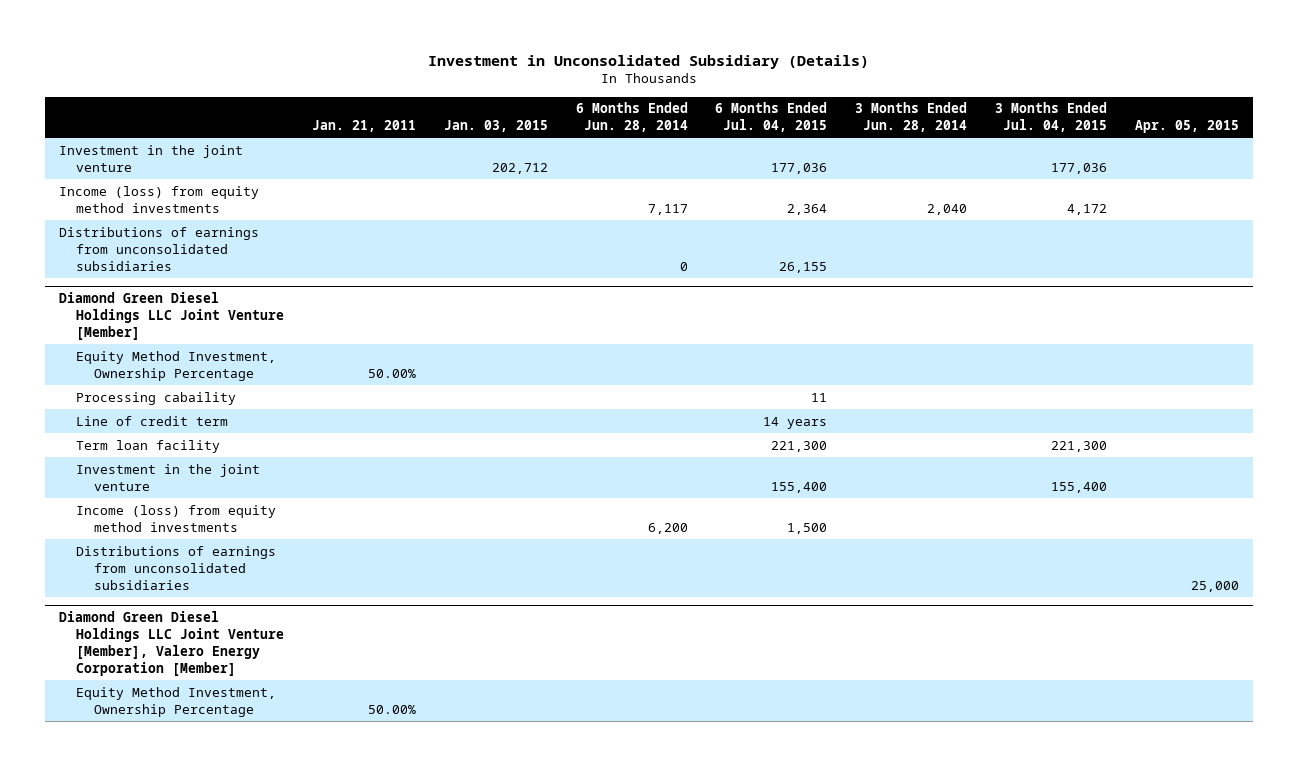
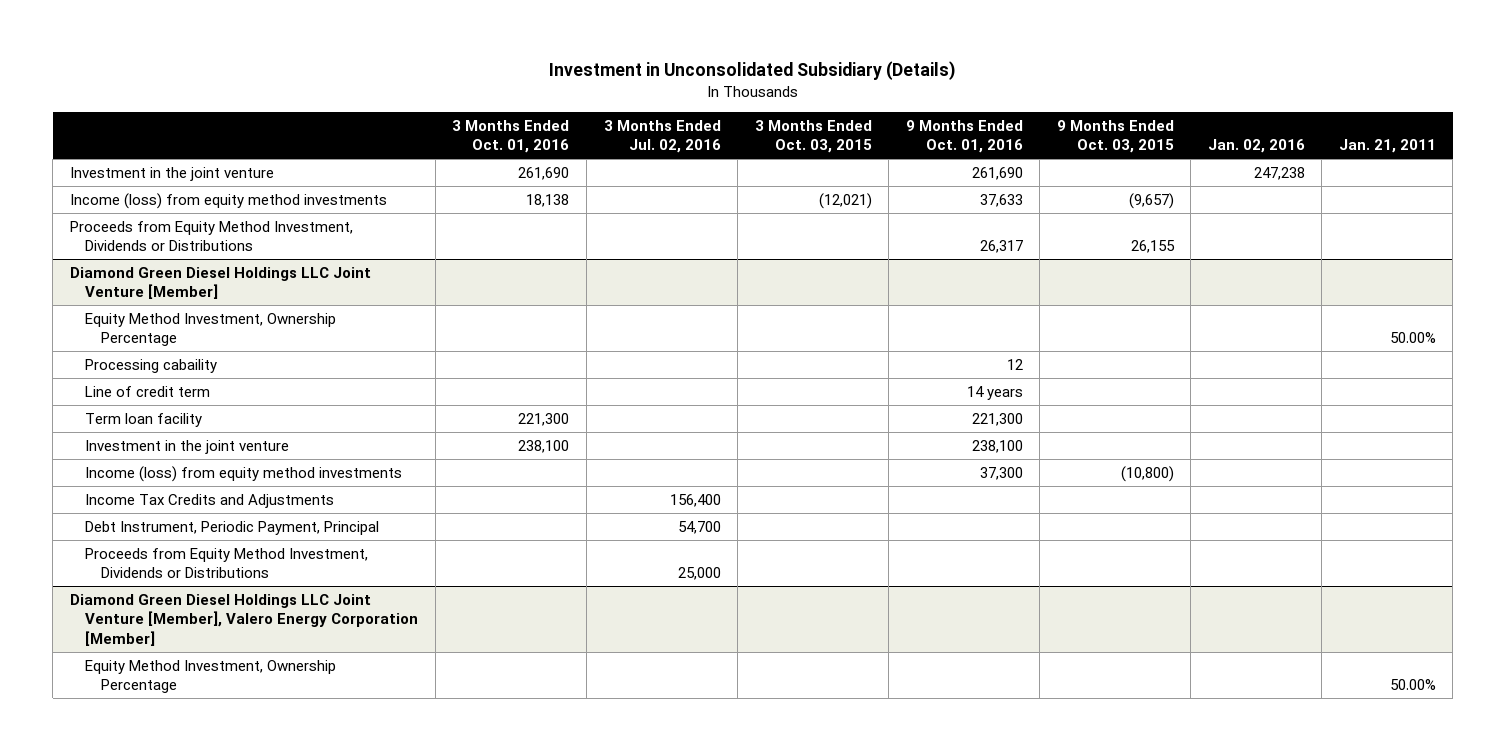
[443,120,548,133] Jan. 03, 2015 -> none
[575,102,688,133] 6 Months Ended Jun. 28, 2014 -> none
[715,102,828,133] 6 Months Ended Jul. 04, 2015 -> none
[855,102,968,133] 3 Months Ended Jun. 28, 2014 -> none
[994,102,1107,133] 3 Months Ended Jul. 04, 2015 -> none
[1134,120,1239,134] Apr. 05, 2015 -> none
none -> [452,119,570,153] 3 Months Ended Oct. 01, 2016
none -> [603,119,721,153] 3 Months Ended Jul. 02, 2016
none -> [754,119,872,153] 3 Months Ended Oct. 03, 2015
none -> [905,119,1023,153] 9 Months Ended Oct. 01, 2016
none -> [1056,119,1174,153] 9 Months Ended Oct. 03, 2015
none -> [1207,138,1305,153] Jan. 02, 2016
[58,226,259,271] Distributions of earnings from unconsolidated subsidiaries -> [69,220,353,252] Proceeds from Equity Method Investment, Dividends or Distributions
none -> [85,493,335,508] Income Tax Credits and Adjustments
none -> [85,520,380,535] Debt Instrument, Periodic Payment, Principal
[76,545,277,590] Distributions of earnings from unconsolidated subsidiaries -> [85,547,369,579] Proceeds from Equity Method Investment, Dividends or Distributions

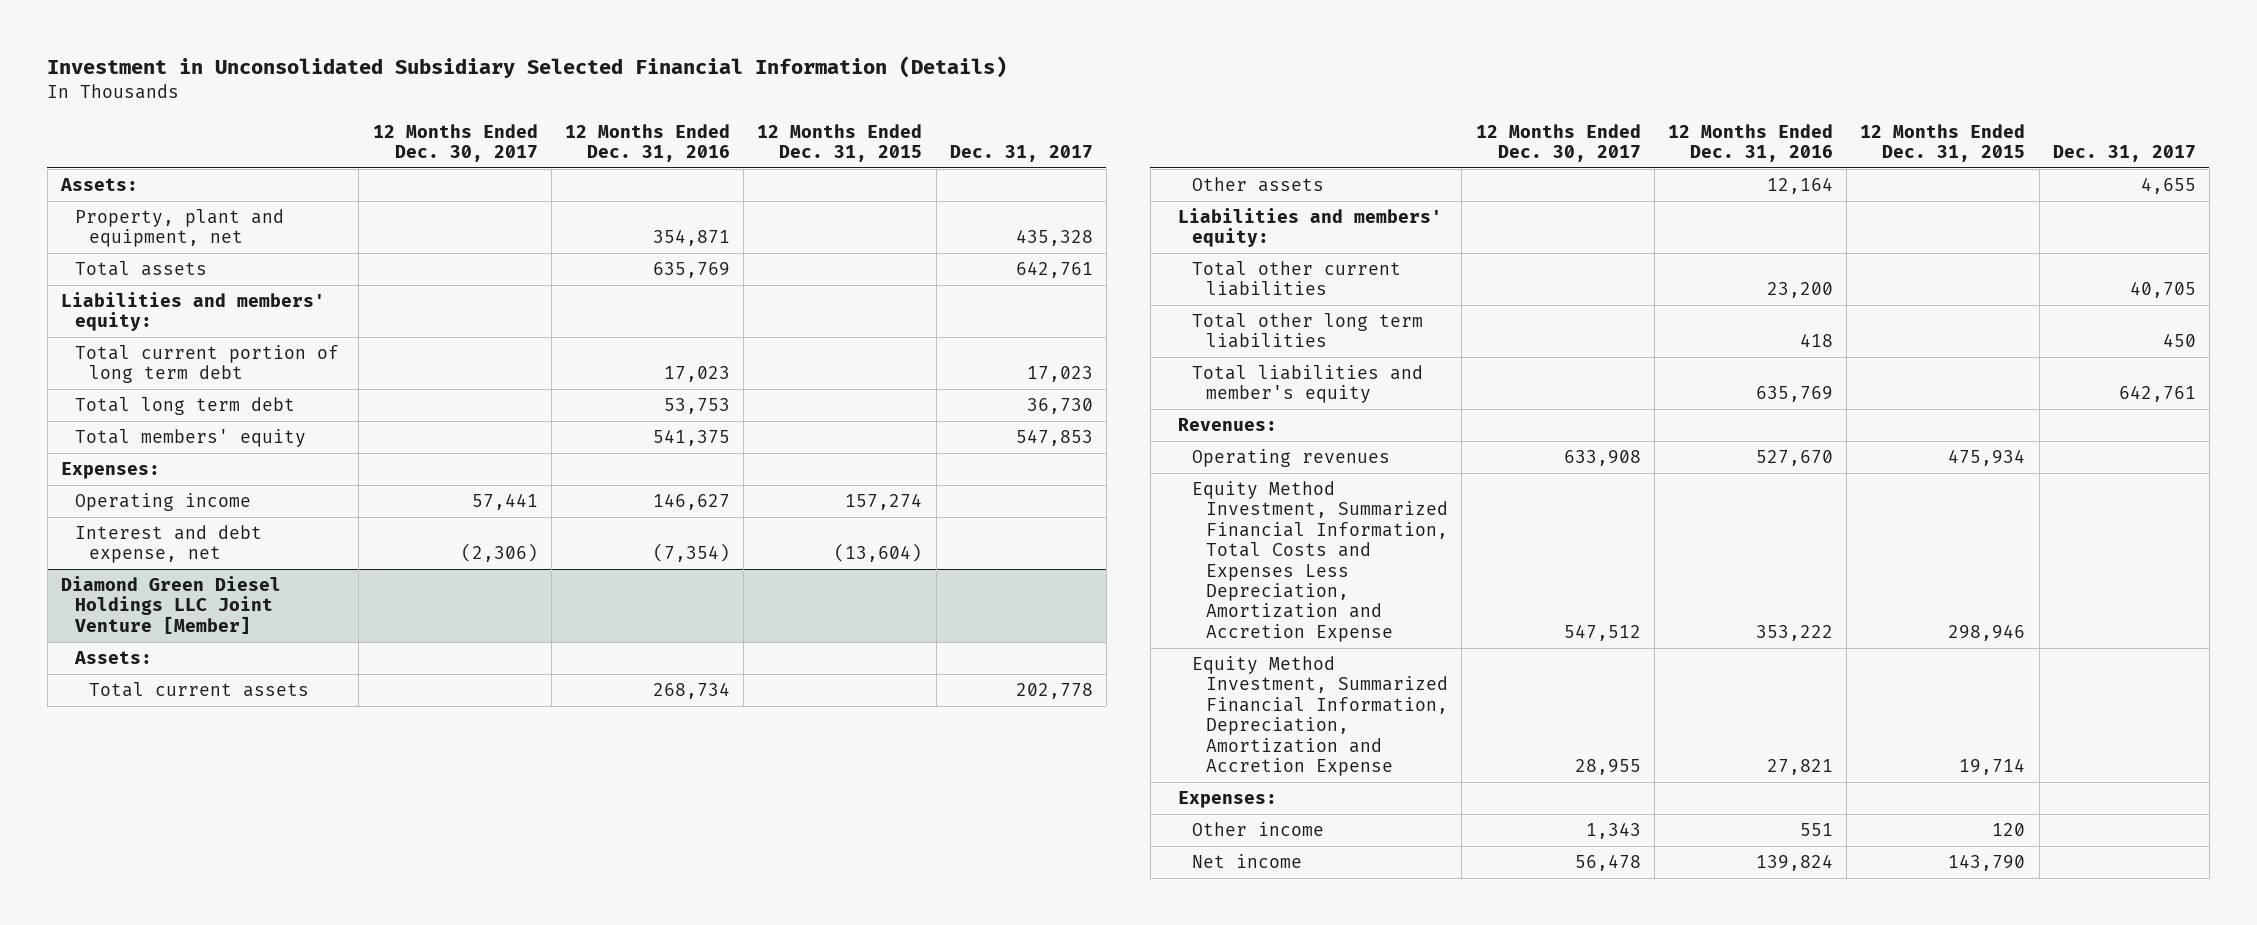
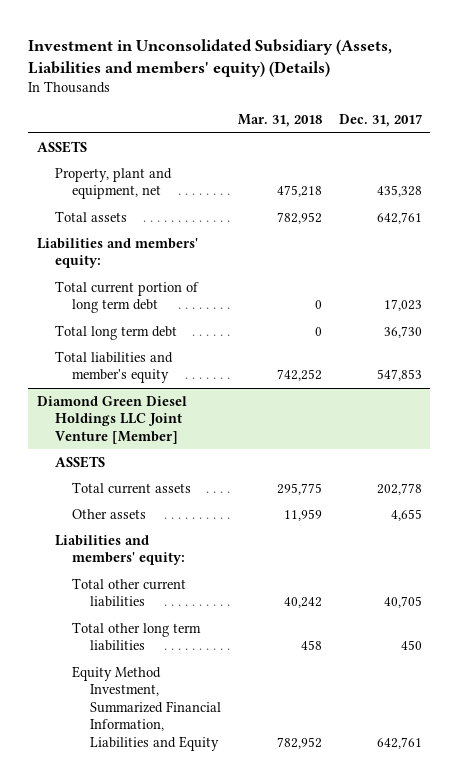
[47,56,1008,79] Investment in Unconsolidated Subsidiary Selected Financial Information (Details) -> [28,38,393,77] Investment in Unconsolidated Subsidiary (Assets, Liabilities and members' equity) (Details)
[372,123,538,163] 12 Months Ended Dec. 30, 2017 -> none
[565,123,731,163] 12 Months Ended Dec. 31, 2016 -> none
[757,123,923,163] 12 Months Ended Dec. 31, 2015 -> none
none -> [237,114,322,128] Mar. 31, 2018
[59,178,138,192] Assets: -> [36,140,87,153] ASSETS
[60,462,160,480] Expenses: -> none
[75,493,252,512] Operating income -> none
[75,525,263,564] Interest and debt expense, net -> none
[75,429,307,448] Total members' equity -> [54,350,173,384] Total liabilities and member's equity
[74,651,153,665] Assets: -> [54,455,105,468] ASSETS
[1178,418,1278,432] Revenues: -> none
[1192,449,1391,468] Operating revenues -> none
[1192,481,1449,642] Equity Method Investment, Summarized Financial Information, Total Costs and Expenses Less Depreciation, Amortization and Accretion Expense -> none
[1192,656,1449,777] Equity Method Investment, Summarized Financial Information, Depreciation, Amortization and Accretion Expense -> none
[1178,791,1278,809] Expenses: -> none
[1192,822,1325,837] Other income -> none
[1192,854,1303,869] Net income -> none
[1192,365,1424,404] Total liabilities and member's equity -> [72,665,222,751] Equity Method Investment, Summarized Financial Information, Liabilities and Equity

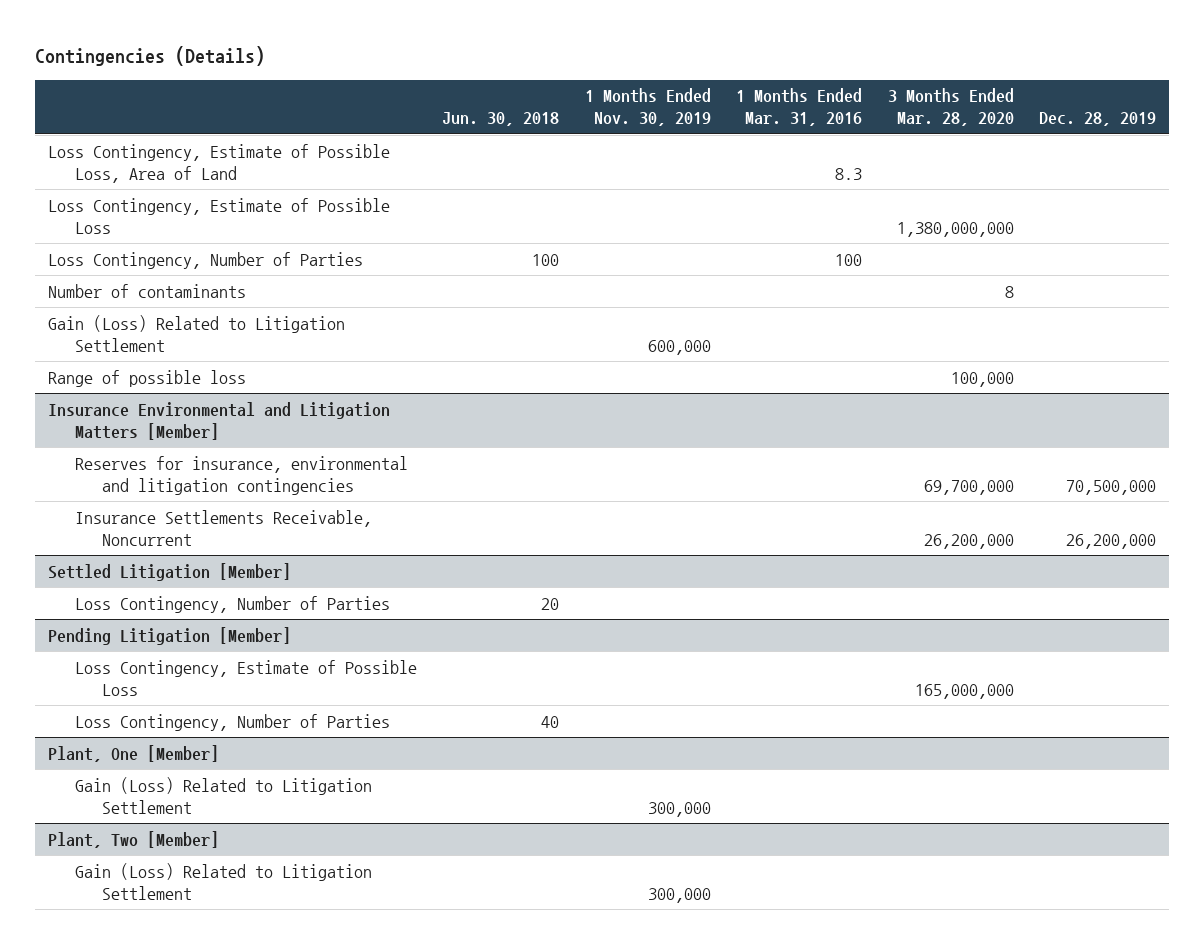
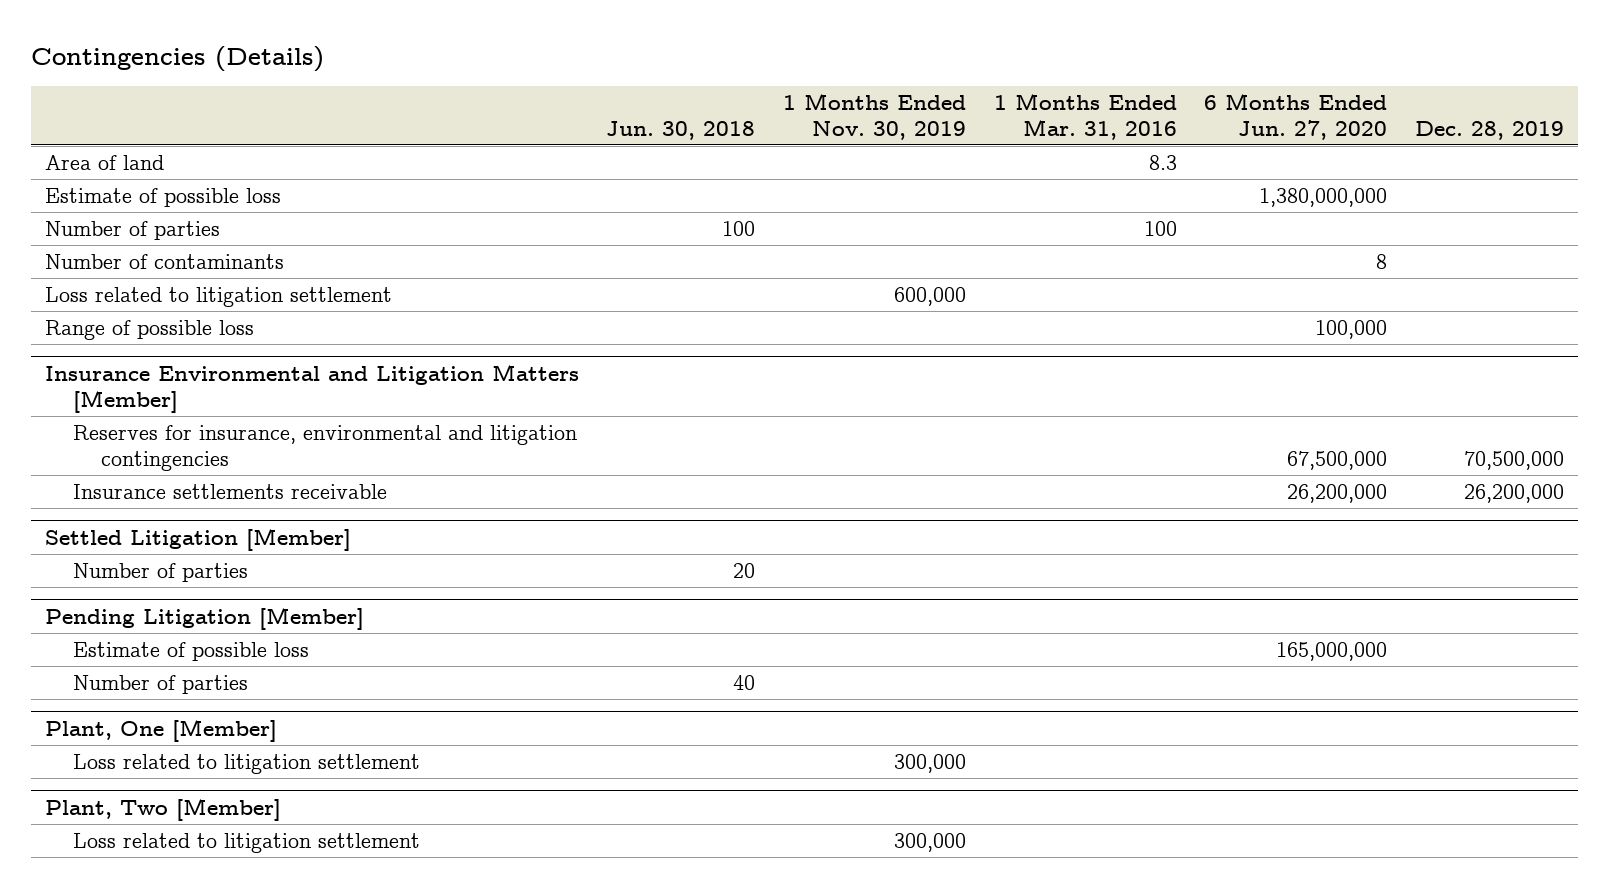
[887,88,1014,127] 3 Months Ended Mar. 28, 2020 -> none
none -> [1204,93,1388,140] 6 Months Ended Jun. 27, 2020
[47,143,390,183] Loss Contingency, Estimate of Possible Loss, Area of Land -> [44,154,164,170] Area of land
[47,197,390,234] Loss Contingency, Estimate of Possible Loss -> [44,187,281,207] Estimate of possible loss
[47,251,363,269] Loss Contingency, Number of Parties -> [44,220,220,240] Number of parties
[47,314,345,352] Gain (Loss) Related to Litigation Settlement -> [44,286,392,307] Loss related to litigation settlement
[74,509,372,546] Insurance Settlements Receivable, Noncurrent -> [72,483,387,499] Insurance settlements receivable
[74,595,390,613] Loss Contingency, Number of Parties -> [72,562,248,582] Number of parties
[74,659,417,696] Loss Contingency, Estimate of Possible Loss -> [72,641,309,661] Estimate of possible loss
[74,713,390,731] Loss Contingency, Number of Parties -> [72,674,248,694] Number of parties
[74,776,372,814] Gain (Loss) Related to Litigation Settlement -> [72,753,420,774] Loss related to litigation settlement
[74,862,372,900] Gain (Loss) Related to Litigation Settlement -> [72,832,420,853] Loss related to litigation settlement

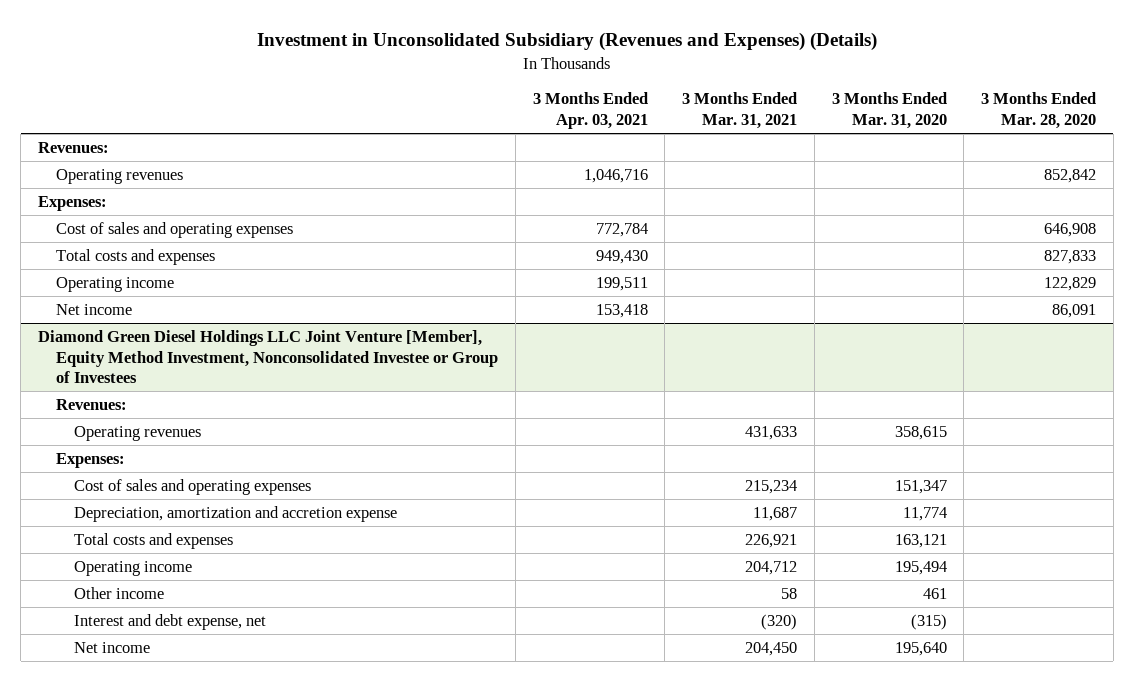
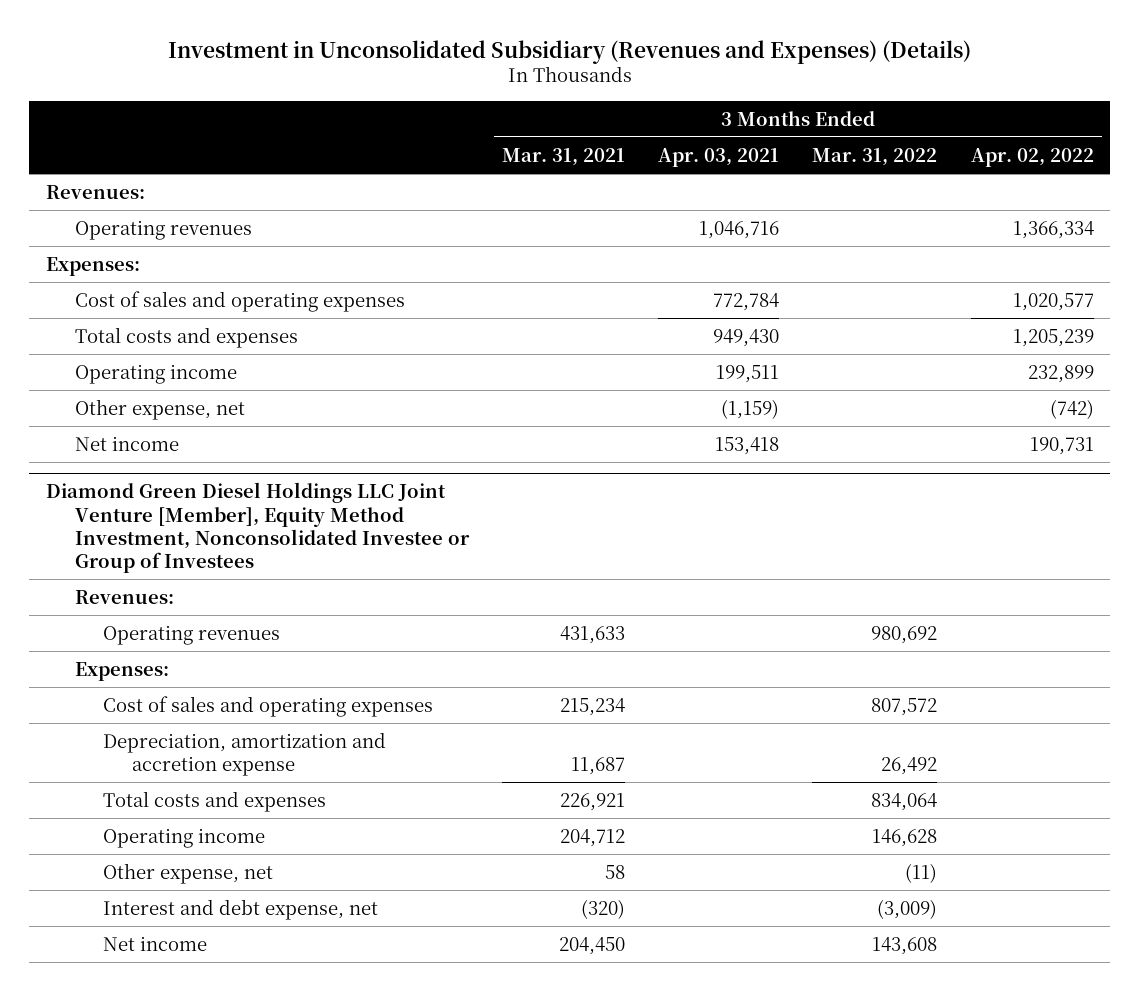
[831,92,947,129] 3 Months Ended Mar. 31, 2020 -> none
[981,92,1097,129] 3 Months Ended Mar. 28, 2020 -> none
none -> [812,147,938,166] Mar. 31, 2022
none -> [970,147,1094,167] Apr. 02, 2022
none -> [74,398,245,420] Other expense, net
[74,587,165,600] Other income -> none
none -> [103,862,274,884] Other expense, net

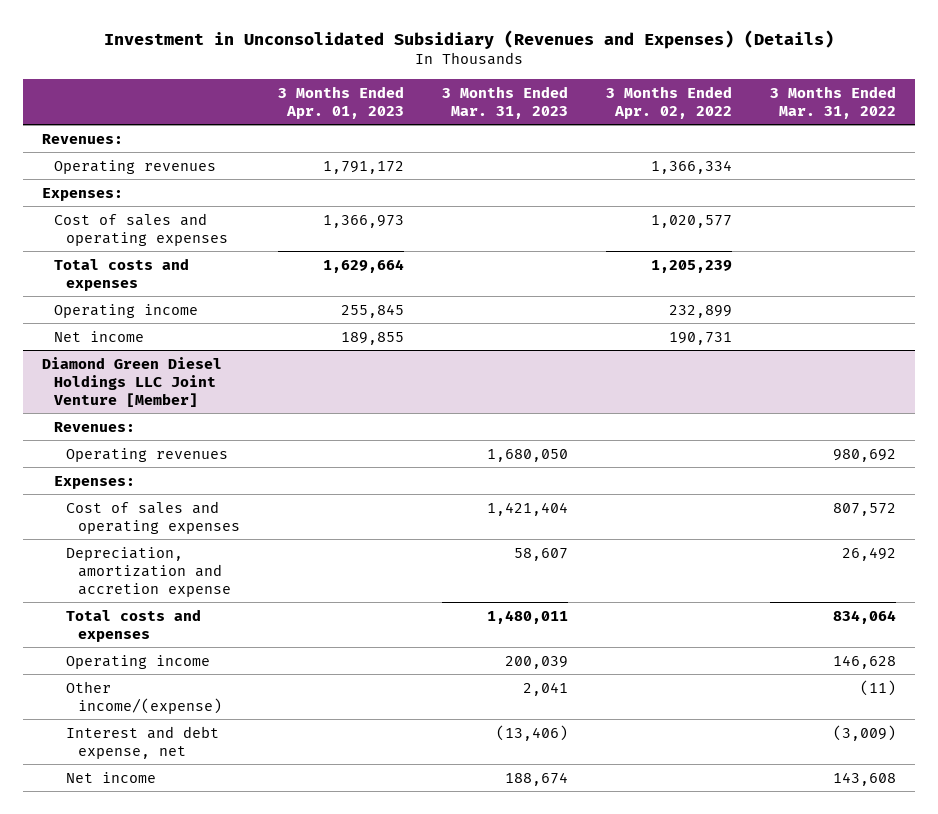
[501,147,625,166] Mar. 31, 2021 -> none
[658,147,780,167] Apr. 03, 2021 -> none
none -> [277,85,404,119] 3 Months Ended Apr. 01, 2023
none -> [442,85,569,119] 3 Months Ended Mar. 31, 2023
[74,398,245,420] Other expense, net -> none
[45,482,470,573] Diamond Green Diesel Holdings LLC Joint Venture [Member], Equity Method Investment, Nonconsolidated Investee or Group of Investees -> [41,356,222,407] Diamond Green Diesel Holdings LLC Joint Venture [Member]
[103,862,274,884] Other expense, net -> [65,680,222,714] Other income/(expense)

